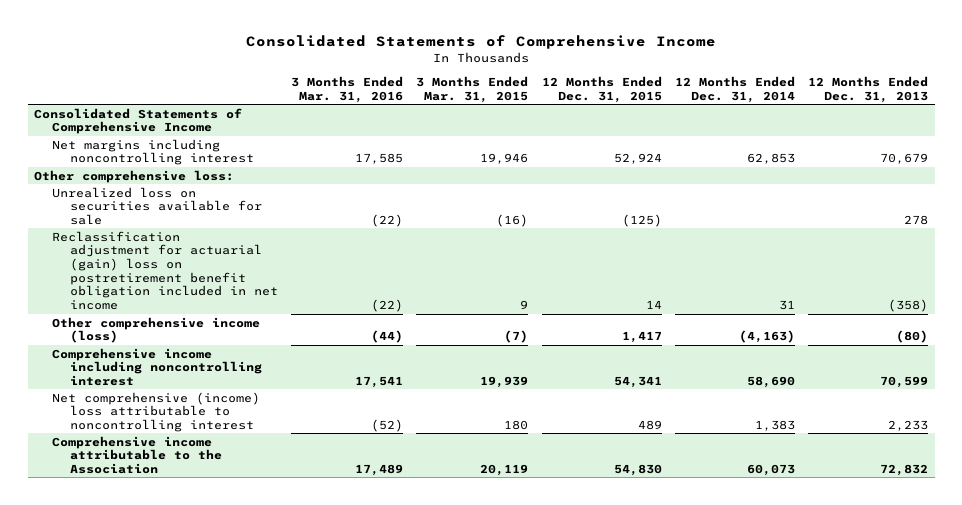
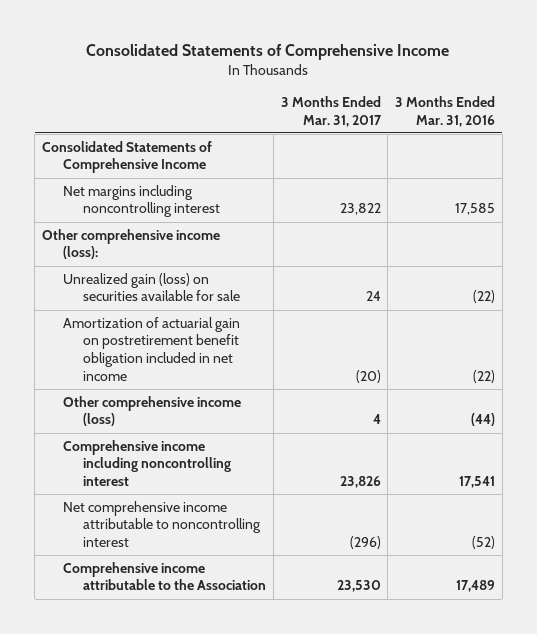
[416,75,529,103] 3 Months Ended Mar. 31, 2015 -> none
[541,75,662,103] 12 Months Ended Dec. 31, 2015 -> none
[674,75,795,103] 12 Months Ended Dec. 31, 2014 -> none
[807,75,928,103] 12 Months Ended Dec. 31, 2013 -> none
none -> [280,96,382,127] 3 Months Ended Mar. 31, 2017
[34,169,235,183] Other comprehensive loss: -> [41,228,220,260] Other comprehensive income (loss):
[52,186,263,226] Unrealized loss on securities available for sale -> [62,272,241,302] Unrealized gain (loss) on securities available for sale
[52,230,279,311] Reclassification adjustment for actuarial (gain) loss on postretirement benefit obligation included in net income -> [62,316,240,381] Amortization of actuarial gain on postretirement benefit obligation included in net income
[52,391,261,433] Net comprehensive (income) loss attributable to noncontrolling interest -> [62,500,262,548] Net comprehensive income attributable to noncontrolling interest

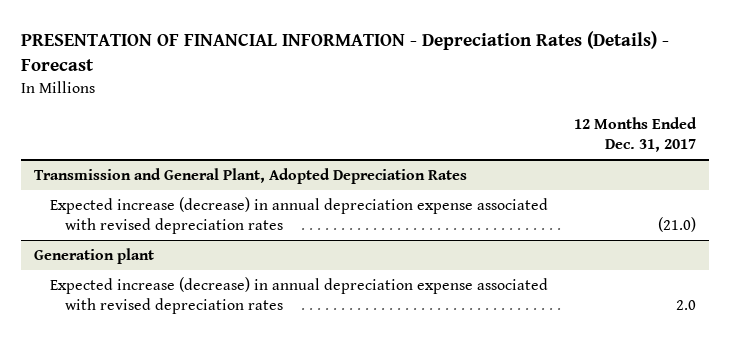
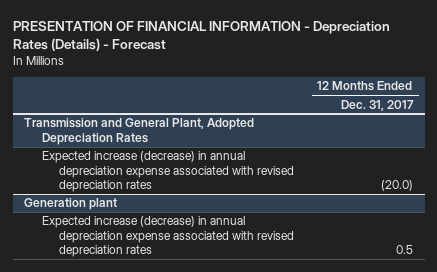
[658,217,697,233] (21.0) -> [380,180,413,192] (20.0)
[676,300,697,311] 2.0 -> [395,245,413,255] 0.5

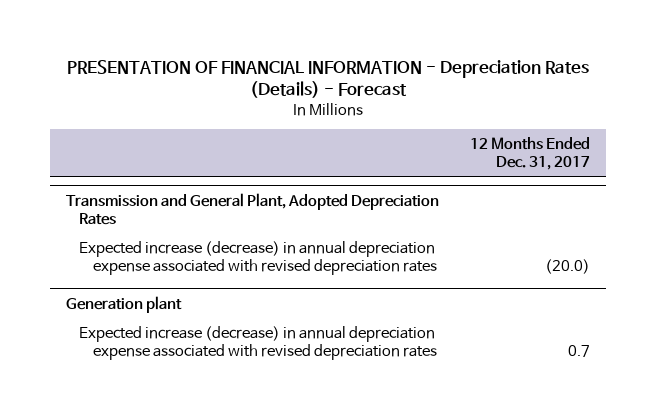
[395,245,413,255] 0.5 -> [568,344,591,357] 0.7

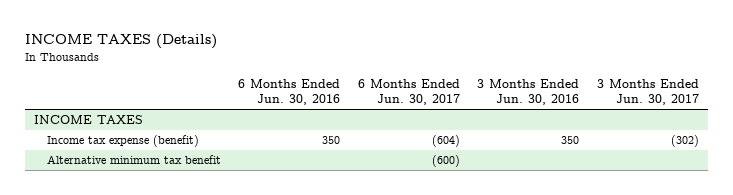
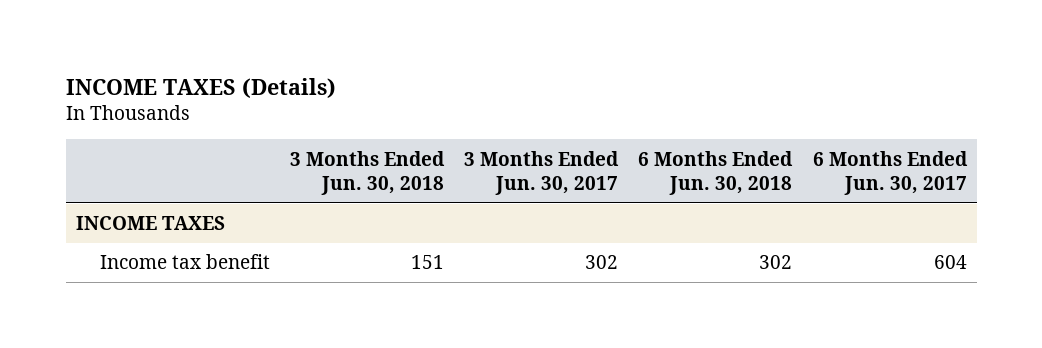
[238,78,341,106] 6 Months Ended Jun. 30, 2016 -> none
[477,78,580,106] 3 Months Ended Jun. 30, 2016 -> none
none -> [290,150,446,195] 3 Months Ended Jun. 30, 2018
none -> [638,150,794,195] 6 Months Ended Jun. 30, 2018
[46,155,221,165] Alternative minimum tax benefit -> none
[46,135,199,148] Income tax expense (benefit) -> [100,254,271,270] Income tax benefit
[431,135,460,148] (604) -> [933,255,967,270] 604
[671,135,700,148] (302) -> [585,255,619,270] 302

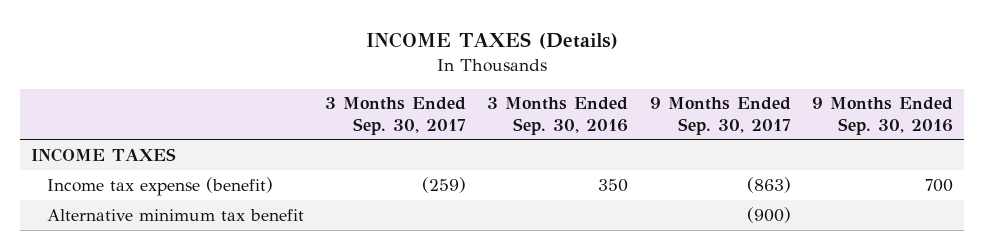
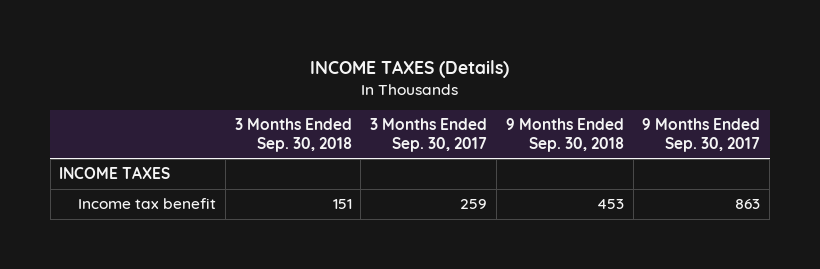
[487,97,629,135] 3 Months Ended Sep. 30, 2016 -> none
[812,97,954,135] 9 Months Ended Sep. 30, 2016 -> none
none -> [234,118,352,152] 3 Months Ended Sep. 30, 2018
none -> [505,118,624,152] 9 Months Ended Sep. 30, 2018
[46,208,304,221] Alternative minimum tax benefit -> none
[46,176,273,196] Income tax expense (benefit) -> [78,198,217,210] Income tax benefit
[421,176,466,193] (259) -> [460,199,488,210] 259
[746,176,791,193] (863) -> [735,199,761,210] 863

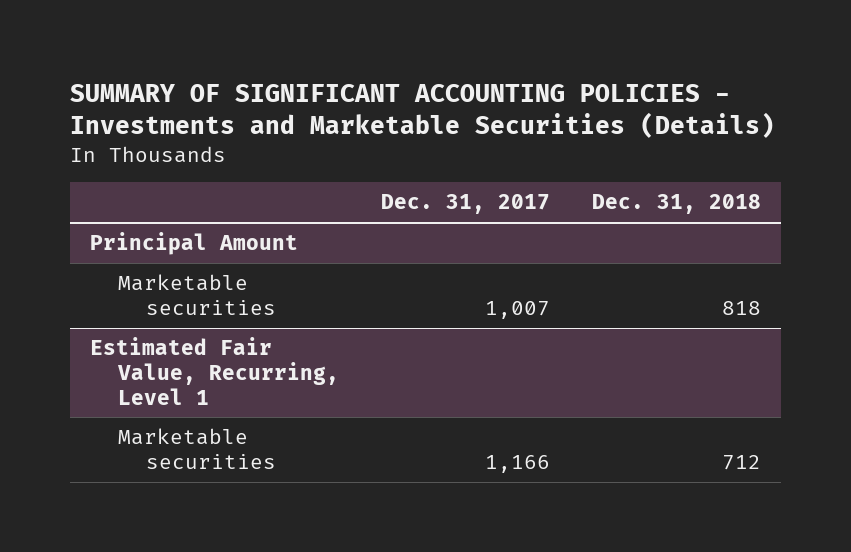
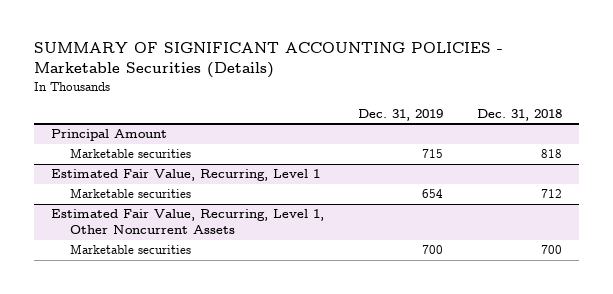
[69,83,775,138] SUMMARY OF SIGNIFICANT ACCOUNTING POLICIES - Investments and Marketable Securities (Details) -> [33,42,503,79] SUMMARY OF SIGNIFICANT ACCOUNTING POLICIES - Marketable Securities (Details)
[380,194,550,215] Dec. 31, 2017 -> none
none -> [358,108,444,121] Dec. 31, 2019
none -> [50,209,324,235] Estimated Fair Value, Recurring, Level 1, Other Noncurrent Assets
none -> [69,244,191,255] Marketable securities

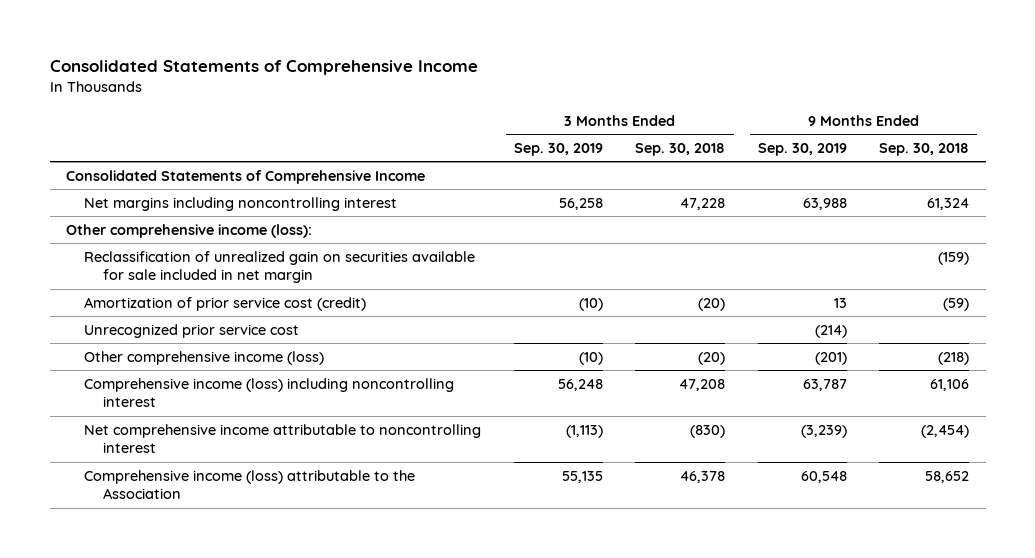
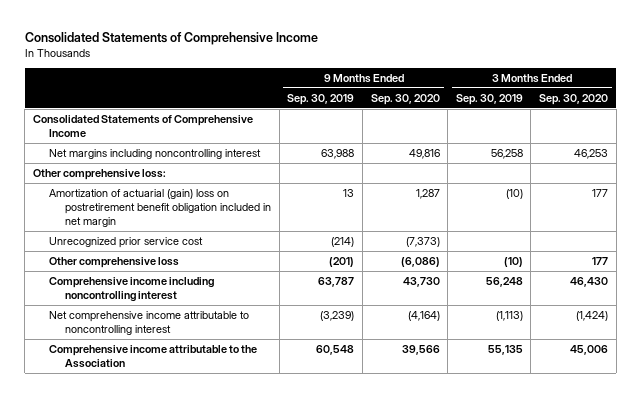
[635,142,726,156] Sep. 30, 2018 -> none
[879,142,970,156] Sep. 30, 2018 -> none
none -> [370,93,440,105] Sep. 30, 2020
none -> [539,93,609,105] Sep. 30, 2020
[84,250,476,284] Reclassification of unrealized gain on securities available for sale included in net margin -> none
[65,223,312,238] Other comprehensive income (loss): -> [32,169,166,181] Other comprehensive loss:
[84,296,367,311] Amortization of prior service cost (credit) -> [49,189,272,227] Amortization of actuarial (gain) loss on postretirement benefit obligation included in net margin
[84,350,325,365] Other comprehensive income (loss) -> [49,257,180,269] Other comprehensive loss
[84,377,455,408] Comprehensive income (loss) including noncontrolling interest -> [49,277,215,302] Comprehensive income including noncontrolling interest
[84,469,416,500] Comprehensive income (loss) attributable to the Association -> [49,345,258,368] Comprehensive income attributable to the Association

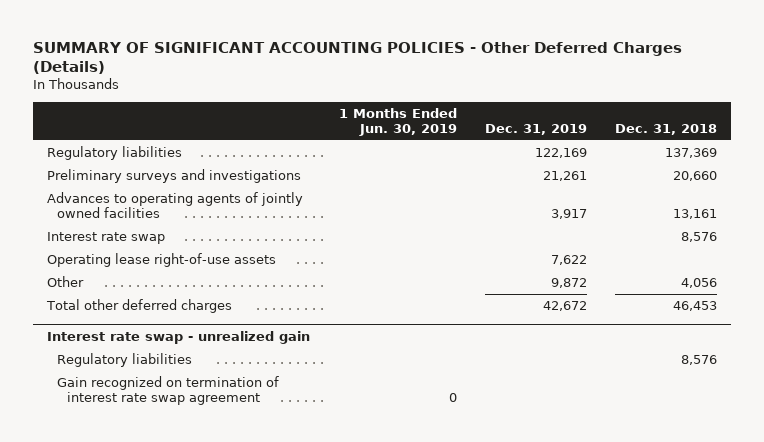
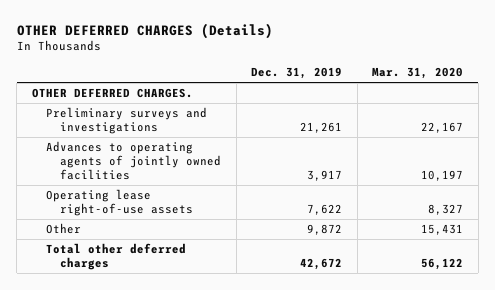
[33,41,683,75] SUMMARY OF SIGNIFICANT ACCOUNTING POLICIES - Other Deferred Charges (Details) -> [16,22,273,39] OTHER DEFERRED CHARGES (Details)
[338,107,457,136] 1 Months Ended Jun. 30, 2019 -> none
[614,123,717,135] Dec. 31, 2018 -> none
none -> [372,67,464,80] Mar. 31, 2020
[47,146,183,161] Regulatory liabilities -> none
none -> [31,88,193,99] OTHER DEFERRED CHARGES.
[47,232,166,245] Interest rate swap -> none
[47,330,311,344] Interest rate swap - unrealized gain -> none
[56,353,192,368] Regulatory liabilities -> none
[56,376,279,406] Gain recognized on termination of interest rate swap agreement -> none

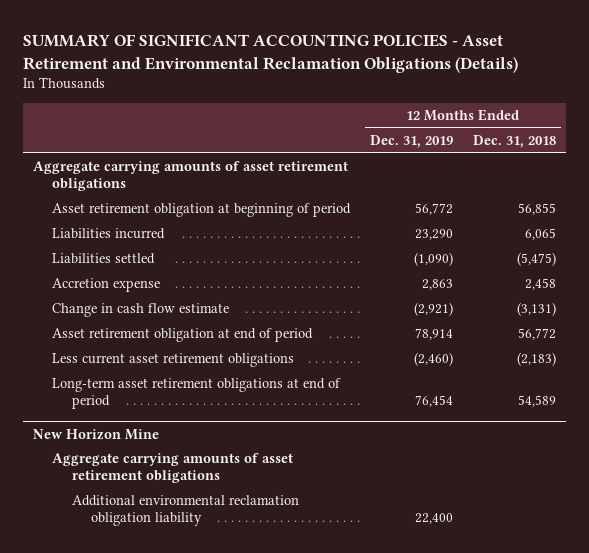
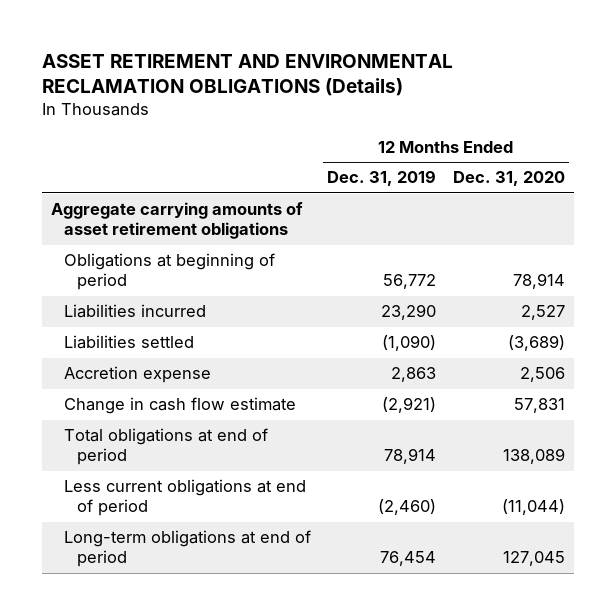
[23,33,519,73] SUMMARY OF SIGNIFICANT ACCOUNTING POLICIES - Asset Retirement and Environmental Reclamation Obligations (Details) -> [42,53,454,97] ASSET RETIREMENT AND ENVIRONMENTAL RECLAMATION OBLIGATIONS (Details)
[472,134,556,148] Dec. 31, 2018 -> none
none -> [453,171,566,187] Dec. 31, 2020
[52,203,352,218] Asset retirement obligation at beginning of period -> [63,253,275,291] Obligations at beginning of period
[33,428,160,440] New Horizon Mine -> none
[52,453,294,484] Aggregate carrying amounts of asset retirement obligations -> none
[71,495,299,527] Additional environmental reclamation obligation liability -> none
[52,328,314,343] Asset retirement obligation at end of period -> [63,428,268,466] Total obligations at end of period
[52,353,295,368] Less current asset retirement obligations -> [63,479,306,517] Less current obligations at end of period
[52,378,342,410] Long-term asset retirement obligations at end of period -> [63,530,311,568] Long-term obligations at end of period

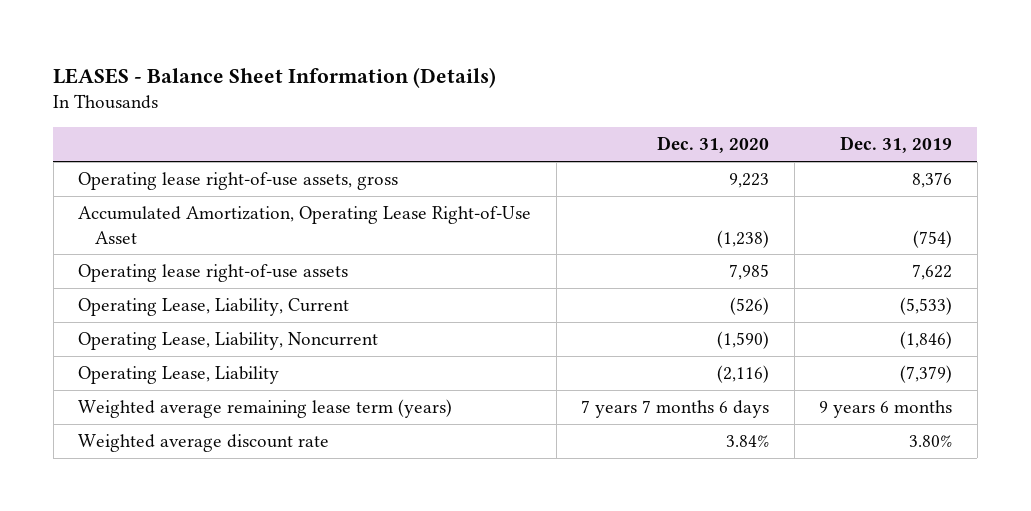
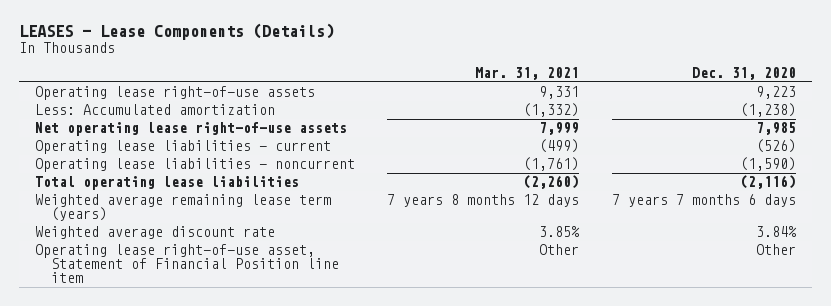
[53,66,497,88] LEASES - Balance Sheet Information (Details) -> [19,23,335,41] LEASES - Lease Components (Details)
[840,136,953,154] Dec. 31, 2019 -> none
none -> [475,67,580,81] Mar. 31, 2021
[78,172,399,191] Operating lease right-of-use assets, gross -> [35,86,316,101] Operating lease right-of-use assets
[78,206,532,244] Accumulated Amortization, Operating Lease Right-of-Use Asset -> [35,104,276,116] Less: Accumulated amortization
[78,264,349,283] Operating lease right-of-use assets -> [35,122,348,137] Net operating lease right-of-use assets
[78,298,350,317] Operating Lease, Liability, Current -> [35,140,332,155] Operating lease liabilities - current
[78,332,379,351] Operating Lease, Liability, Noncurrent -> [35,158,356,173] Operating lease liabilities - noncurrent
[78,366,280,385] Operating Lease, Liability -> [35,176,300,191] Total operating lease liabilities
none -> [35,244,339,284] Operating lease right-of-use asset, Statement of Financial Position line item

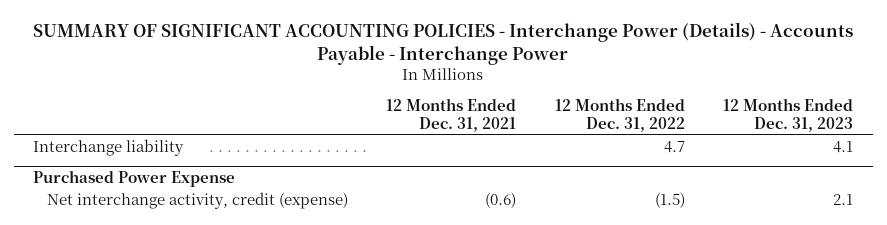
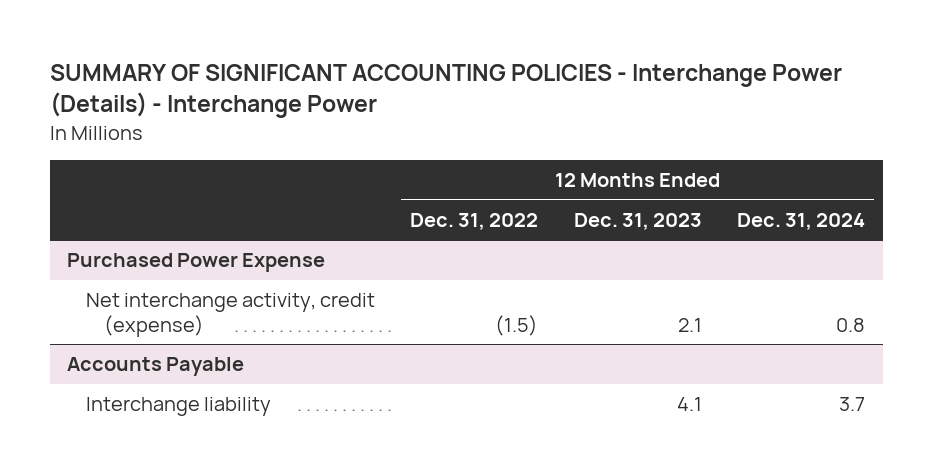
[33,22,854,66] SUMMARY OF SIGNIFICANT ACCOUNTING POLICIES - Interchange Power (Details) - Accounts Payable - Interchange Power -> [49,64,842,119] SUMMARY OF SIGNIFICANT ACCOUNTING POLICIES - Interchange Power (Details) - Interchange Power
[386,98,517,133] 12 Months Ended Dec. 31, 2021 -> none
none -> [736,212,865,230] Dec. 31, 2024
[33,139,185,157] Interchange liability -> none
none -> [67,357,245,377] Accounts Payable
none -> [85,397,271,417] Interchange liability

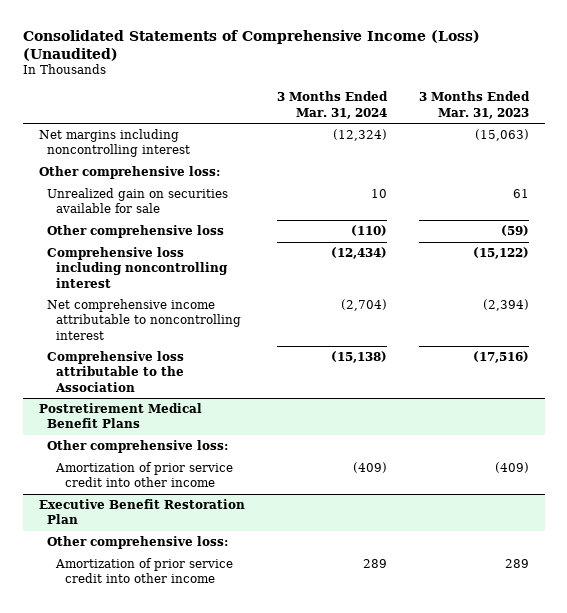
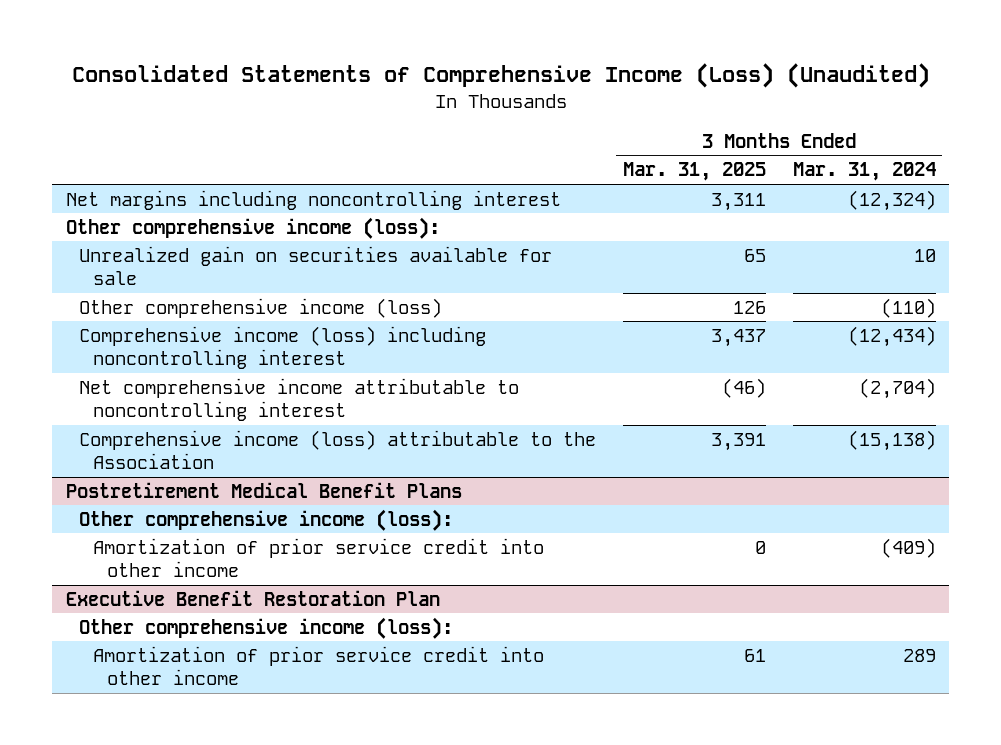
[418,91,530,119] 3 Months Ended Mar. 31, 2023 -> none
none -> [622,162,766,182] Mar. 31, 2025
[38,166,220,180] Other comprehensive loss: -> [65,216,440,239] Other comprehensive income (loss):
[47,225,225,239] Other comprehensive loss -> [79,297,443,318] Other comprehensive income (loss)
[47,247,229,288] Comprehensive loss including noncontrolling interest -> [79,325,487,370] Comprehensive income (loss) including noncontrolling interest
[47,351,185,392] Comprehensive loss attributable to the Association -> [79,429,597,470] Comprehensive income (loss) attributable to the Association
[47,440,229,454] Other comprehensive loss: -> [79,508,454,531] Other comprehensive income (loss):
[47,536,229,550] Other comprehensive loss: -> [79,616,454,639] Other comprehensive income (loss):

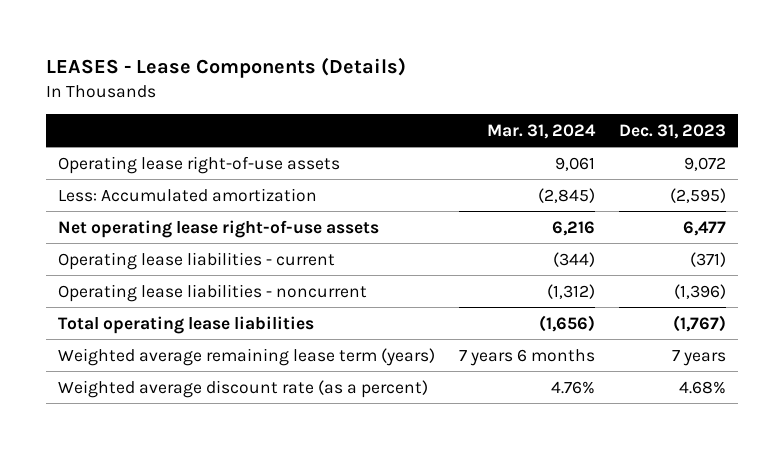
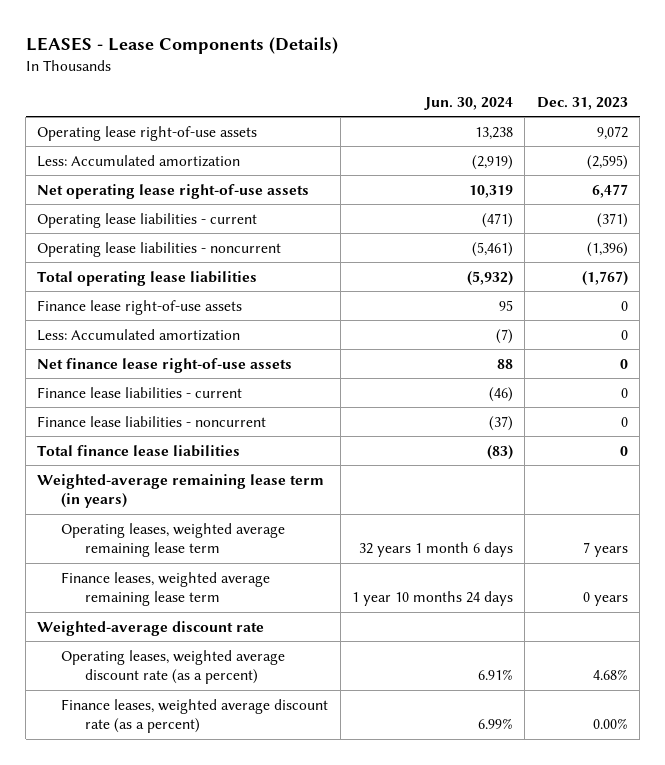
[487,123,597,139] Mar. 31, 2024 -> none
none -> [424,96,514,110] Jun. 30, 2024
none -> [37,299,243,315] Finance lease right-of-use assets
none -> [37,328,241,341] Less: Accumulated amortization
none -> [37,357,293,373] Net finance lease right-of-use assets
none -> [37,386,243,398] Finance lease liabilities - current
none -> [37,415,267,427] Finance lease liabilities - noncurrent
none -> [37,444,241,457] Total finance lease liabilities
none -> [37,473,325,509] Weighted-average remaining lease term (in years)
[58,347,436,366] Weighted average remaining lease term (years) -> [61,522,286,558] Operating leases, weighted average remaining lease term
none -> [61,571,271,607] Finance leases, weighted average remaining lease term
none -> [37,620,265,636] Weighted-average discount rate
[58,379,429,398] Weighted average discount rate (as a percent) -> [61,649,286,685] Operating leases, weighted average discount rate (as a percent)
none -> [61,698,329,734] Finance leases, weighted average discount rate (as a percent)

